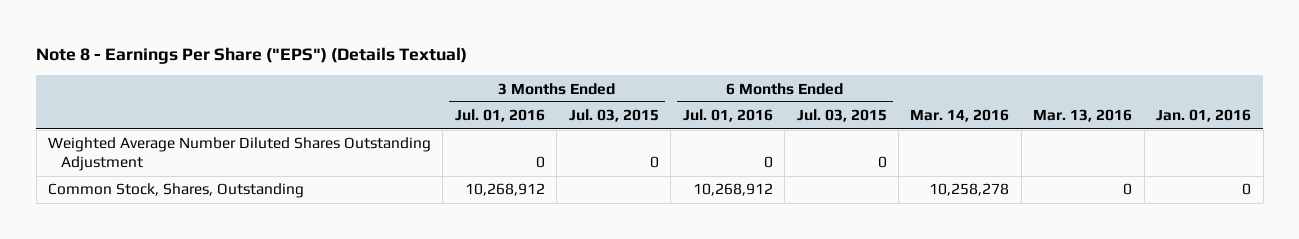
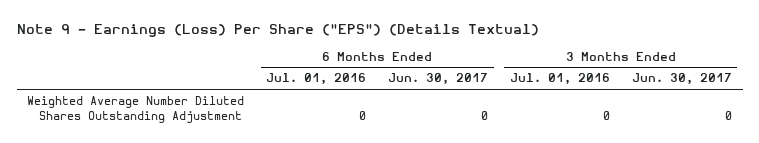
[36,46,468,64] Note 8 - Earnings Per Share ("EPS") (Details Textual) -> [16,24,539,38] Note 9 - Earnings (Loss) Per Share ("EPS") (Details Textual)
[568,109,659,123] Jul. 03, 2015 -> none
[796,109,887,123] Jul. 03, 2015 -> none
[910,109,1010,123] Mar. 14, 2016 -> none
[1033,109,1133,123] Mar. 13, 2016 -> none
[1156,109,1252,123] Jan. 01, 2016 -> none
none -> [388,73,489,86] Jun. 30, 2017
none -> [631,73,732,86] Jun. 30, 2017
[48,183,305,199] Common Stock, Shares, Outstanding -> none

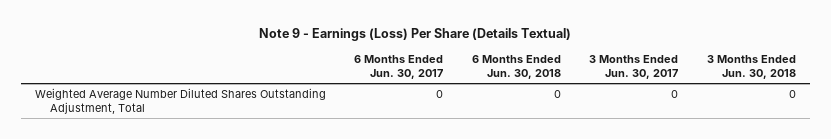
[16,24,539,38] Note 9 - Earnings (Loss) Per Share ("EPS") (Details Textual) -> [259,27,572,41] Note 9 - Earnings (Loss) Per Share (Details Textual)
[266,73,367,86] Jul. 01, 2016 -> none
[509,73,610,86] Jul. 01, 2016 -> none
none -> [471,54,561,79] 6 Months Ended Jun. 30, 2018
none -> [706,54,796,79] 3 Months Ended Jun. 30, 2018
[27,96,245,123] Weighted Average Number Diluted Shares Outstanding Adjustment -> [34,88,326,115] Weighted Average Number Diluted Shares Outstanding Adjustment, Total

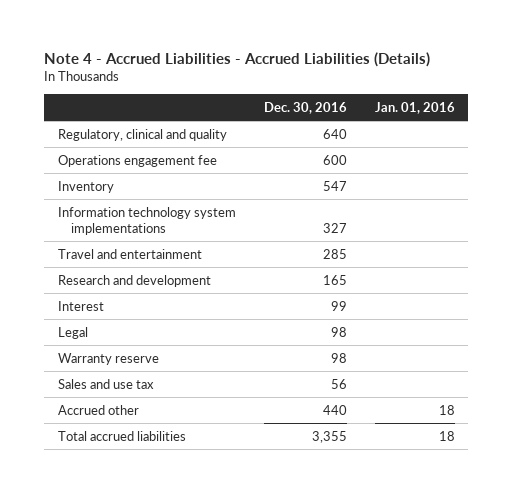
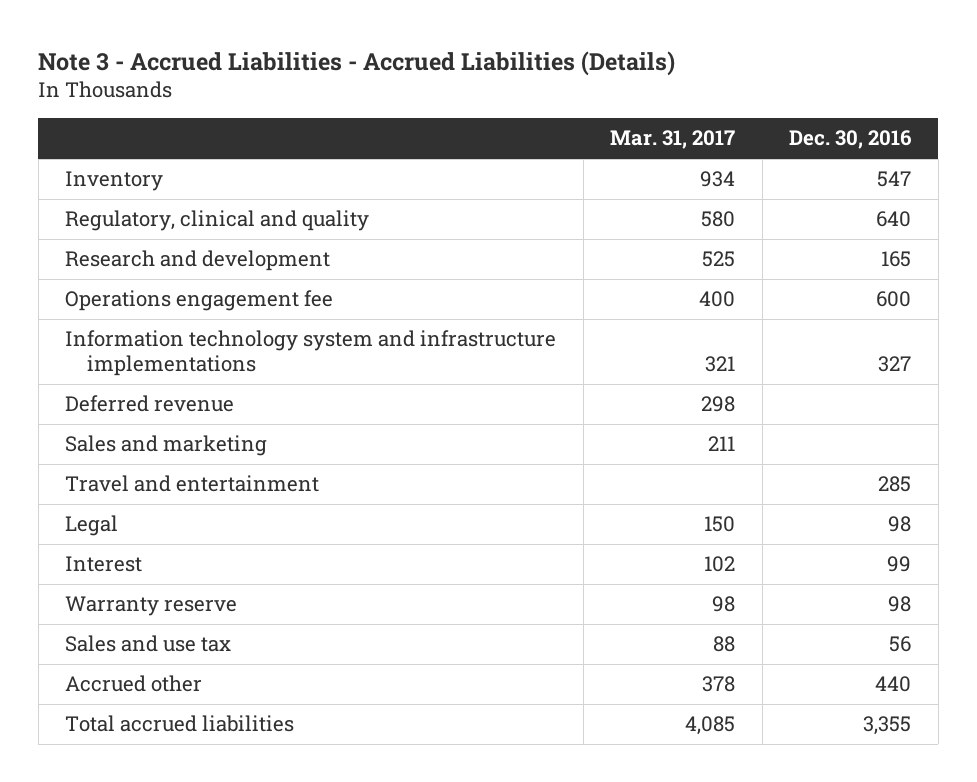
[43,51,430,67] Note 4 - Accrued Liabilities - Accrued Liabilities (Details) -> [38,51,676,77] Note 3 - Accrued Liabilities - Accrued Liabilities (Details)
[374,101,455,114] Jan. 01, 2016 -> none
none -> [610,130,736,150] Mar. 31, 2017
[57,180,114,193] Inventory -> [65,171,164,192] Inventory
[57,274,211,287] Research and development -> [65,250,331,272] Research and development
[57,206,236,235] Information technology system implementations -> [65,330,557,376] Information technology system and infrastructure implementations
none -> [65,395,235,413] Deferred revenue
none -> [65,435,268,457] Sales and marketing
[57,300,104,311] Interest -> [65,556,143,573] Interest

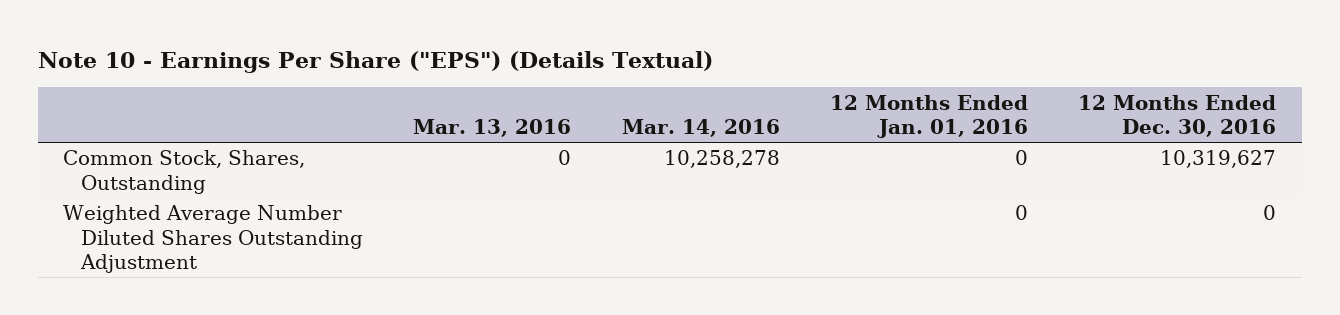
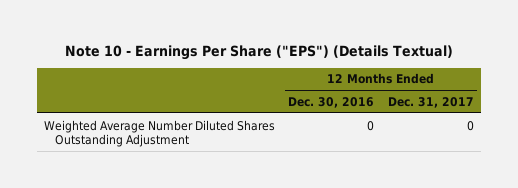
[413,119,572,138] Mar. 13, 2016 -> none
[621,119,780,138] Mar. 14, 2016 -> none
[830,94,1029,139] 12 Months Ended Jan. 01, 2016 -> none
none -> [387,96,474,108] Dec. 31, 2017
[63,150,306,194] Common Stock, Shares, Outstanding -> none

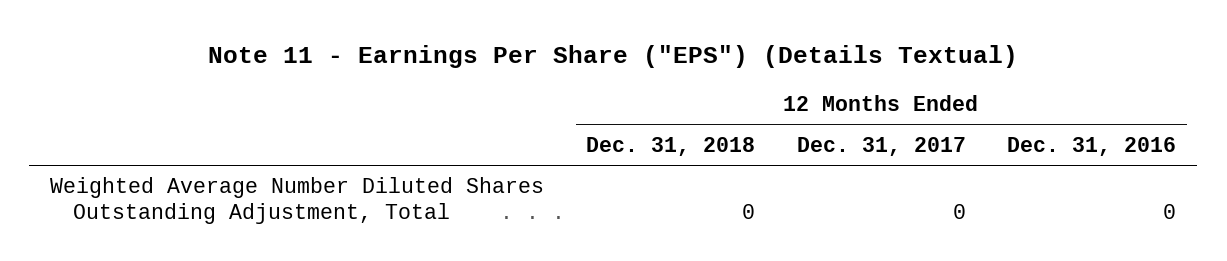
[64,44,453,60] Note 10 - Earnings Per Share ("EPS") (Details Textual) -> [208,44,1019,68] Note 11 - Earnings Per Share ("EPS") (Details Textual)
[288,96,375,108] Dec. 30, 2016 -> none
none -> [585,136,755,156] Dec. 31, 2018
none -> [1007,136,1177,156] Dec. 31, 2016
[43,119,275,148] Weighted Average Number Diluted Shares Outstanding Adjustment -> [50,177,545,224] Weighted Average Number Diluted Shares Outstanding Adjustment, Total

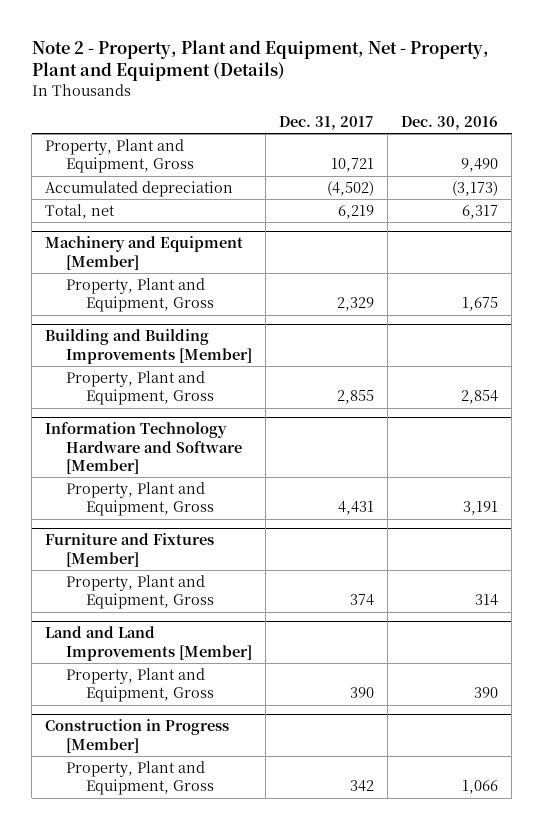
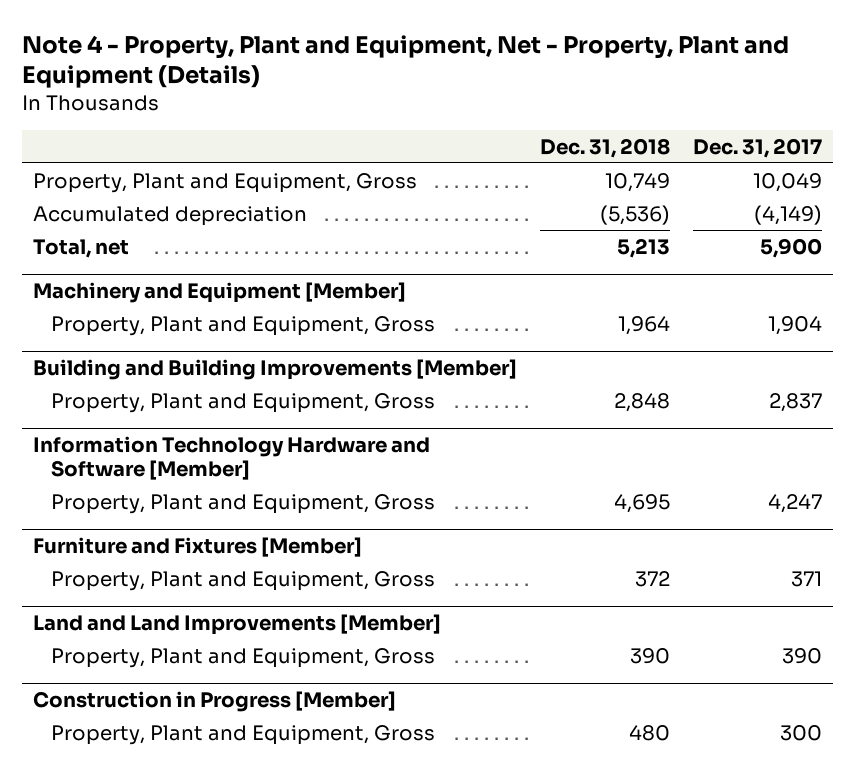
[31,39,489,82] Note 2 - Property, Plant and Equipment, Net - Property, Plant and Equipment (Details) -> [21,34,789,89] Note 4 - Property, Plant and Equipment, Net - Property, Plant and Equipment (Details)
[401,115,499,130] Dec. 30, 2016 -> none
none -> [539,137,670,158] Dec. 31, 2018
[330,158,374,173] 10,721 -> [752,172,822,192] 10,049
[326,180,374,196] (4,502) -> [753,204,822,225] (4,149)
[337,204,374,219] 6,219 -> [759,237,822,258] 5,900
[336,297,374,312] 2,329 -> [767,315,822,335] 1,904
[336,390,374,405] 2,855 -> [768,392,822,412] 2,837
[337,501,374,516] 4,431 -> [767,493,822,513] 4,247
[349,594,374,607] 374 -> [790,570,822,587] 371
[349,780,374,793] 342 -> [779,724,822,741] 300

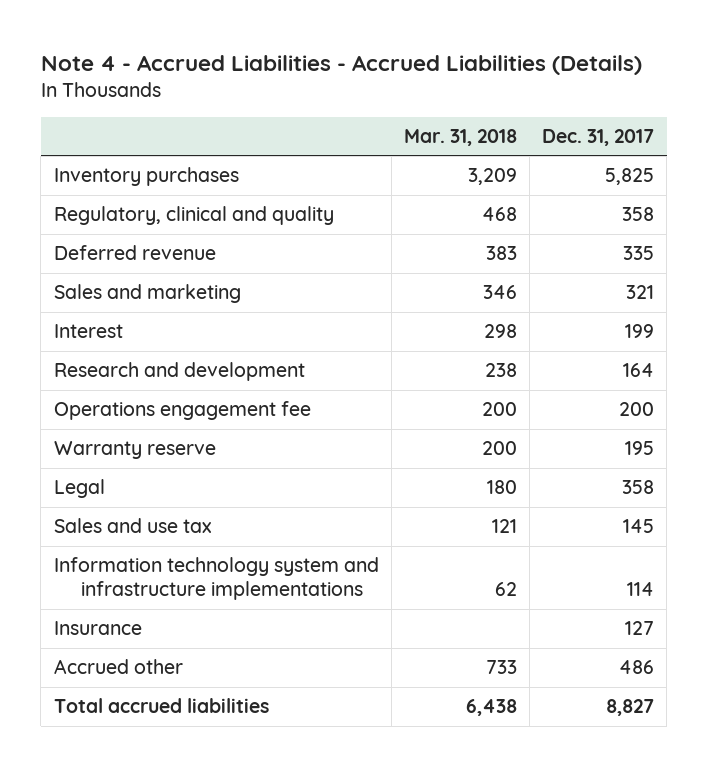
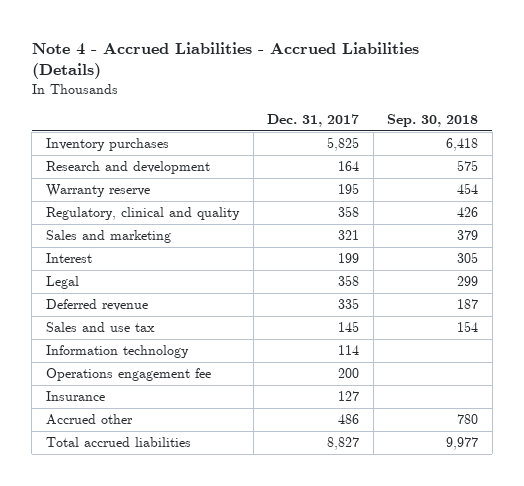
[403,129,517,147] Mar. 31, 2018 -> none
none -> [387,114,479,128] Sep. 30, 2018
[53,362,305,382] Research and development -> [45,161,210,175] Research and development
[53,441,216,460] Warranty reserve -> [45,184,150,198] Warranty reserve
[53,245,216,261] Deferred revenue -> [45,299,148,312] Deferred revenue
[53,557,379,601] Information technology system and infrastructure implementations -> [45,345,189,359] Information technology
[53,401,311,421] Operations engagement fee -> [45,368,211,382] Operations engagement fee

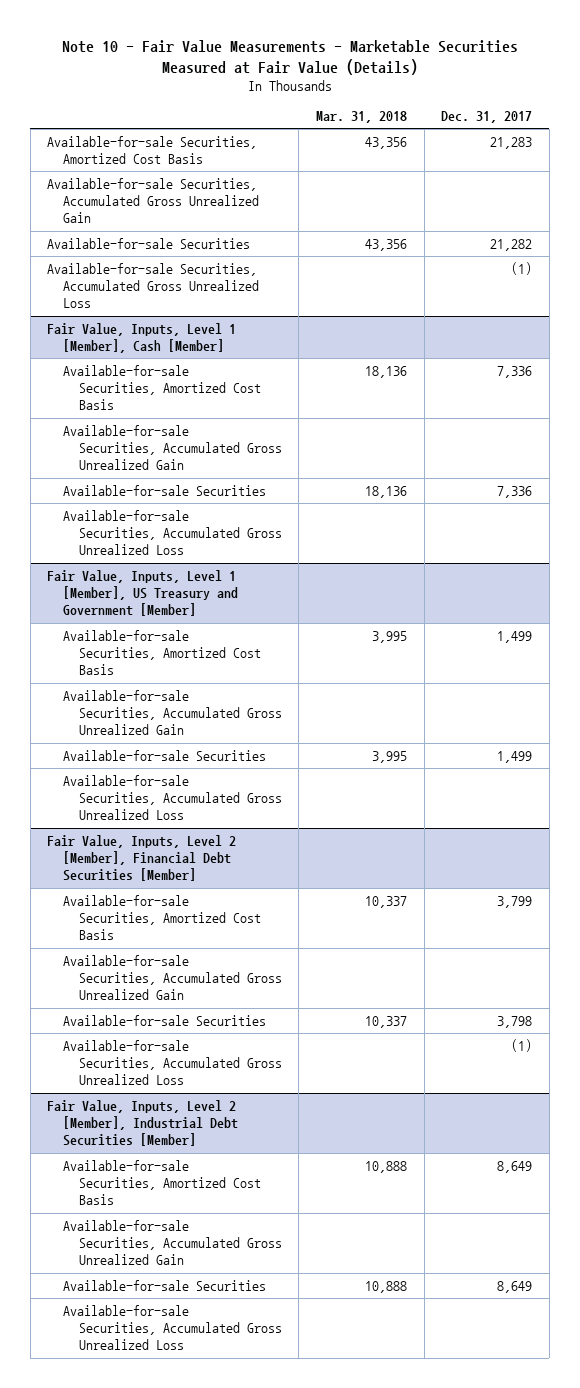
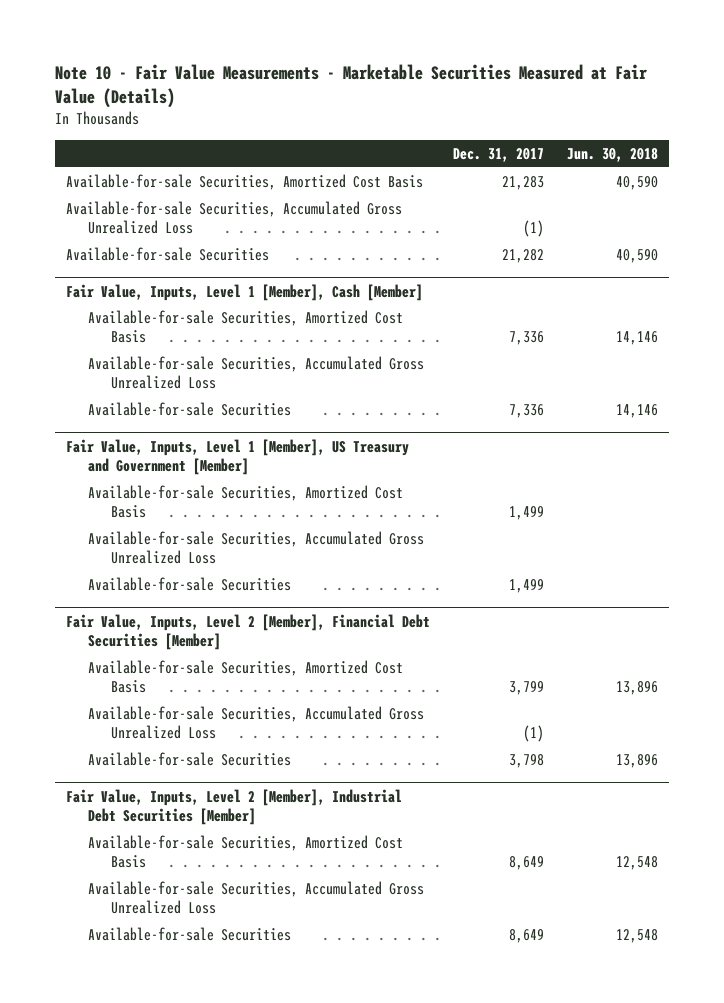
[315,110,407,123] Mar. 31, 2018 -> none
none -> [566,147,658,162] Jun. 30, 2018
[47,177,259,224] Available-for-sale Securities, Accumulated Gross Unrealized Gain -> none
[47,237,251,249] Available-for-sale Securities -> [66,246,270,261] Available-for-sale Securities
[62,424,282,471] Available-for-sale Securities, Accumulated Gross Unrealized Gain -> none
[62,484,266,496] Available-for-sale Securities -> [88,401,292,416] Available-for-sale Securities
[62,689,282,736] Available-for-sale Securities, Accumulated Gross Unrealized Gain -> none
[62,749,266,761] Available-for-sale Securities -> [88,576,292,591] Available-for-sale Securities
[62,954,282,1001] Available-for-sale Securities, Accumulated Gross Unrealized Gain -> none
[62,1014,266,1026] Available-for-sale Securities -> [88,751,292,766] Available-for-sale Securities
[62,1219,282,1266] Available-for-sale Securities, Accumulated Gross Unrealized Gain -> none
[62,1279,266,1291] Available-for-sale Securities -> [88,926,292,941] Available-for-sale Securities

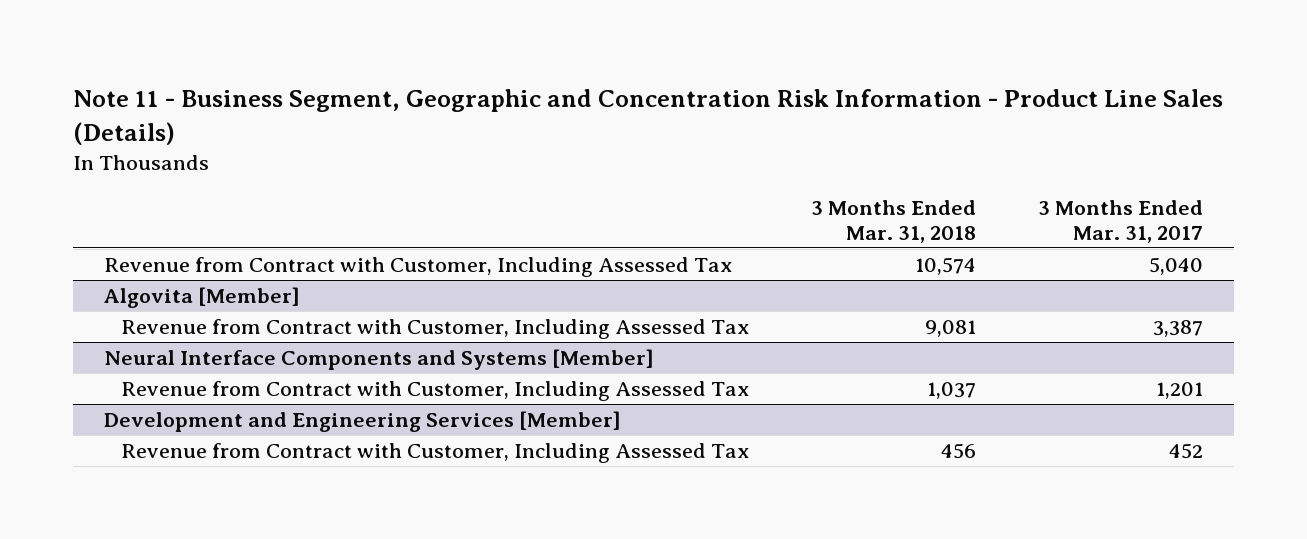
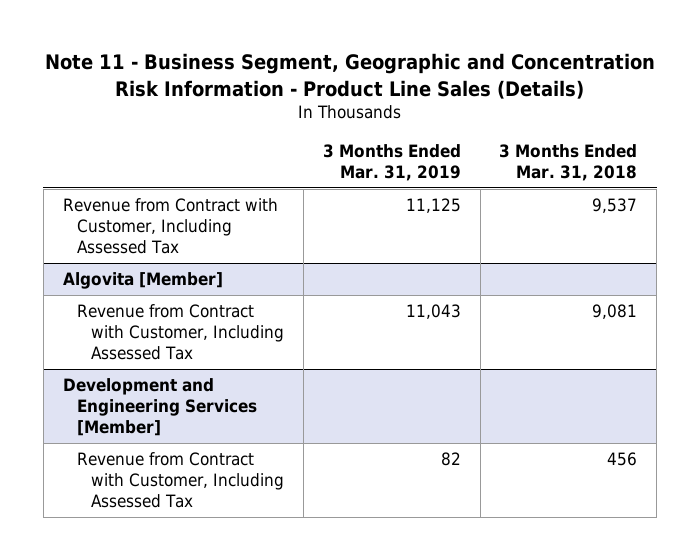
[1037,199,1203,243] 3 Months Ended Mar. 31, 2017 -> none
none -> [322,144,461,181] 3 Months Ended Mar. 31, 2019
[915,256,977,275] 10,574 -> [592,198,638,214] 9,537
[104,348,655,370] Neural Interface Components and Systems [Member] -> none
[121,380,750,401] Revenue from Contract with Customer, Including Assessed Tax -> none

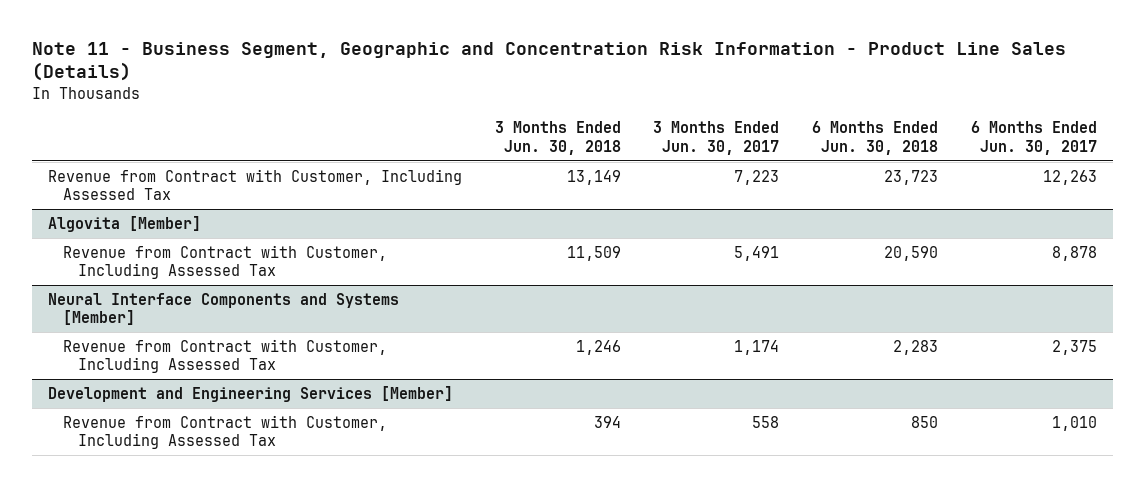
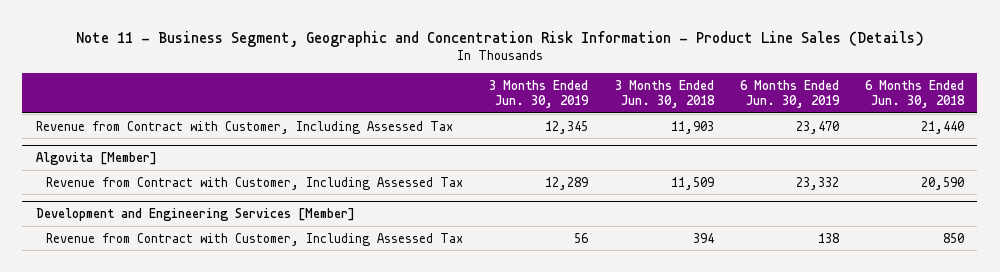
[653,121,780,155] 3 Months Ended Jun. 30, 2017 -> none
[970,121,1097,155] 6 Months Ended Jun. 30, 2017 -> none
none -> [489,79,590,108] 3 Months Ended Jun. 30, 2019
none -> [739,79,840,108] 6 Months Ended Jun. 30, 2019
[566,169,621,185] 13,149 -> [670,120,714,134] 11,903
[883,169,938,185] 23,723 -> [921,120,965,134] 21,440
[47,292,399,326] Neural Interface Components and Systems [Member] -> none
[63,338,388,374] Revenue from Contract with Customer, Including Assessed Tax -> none

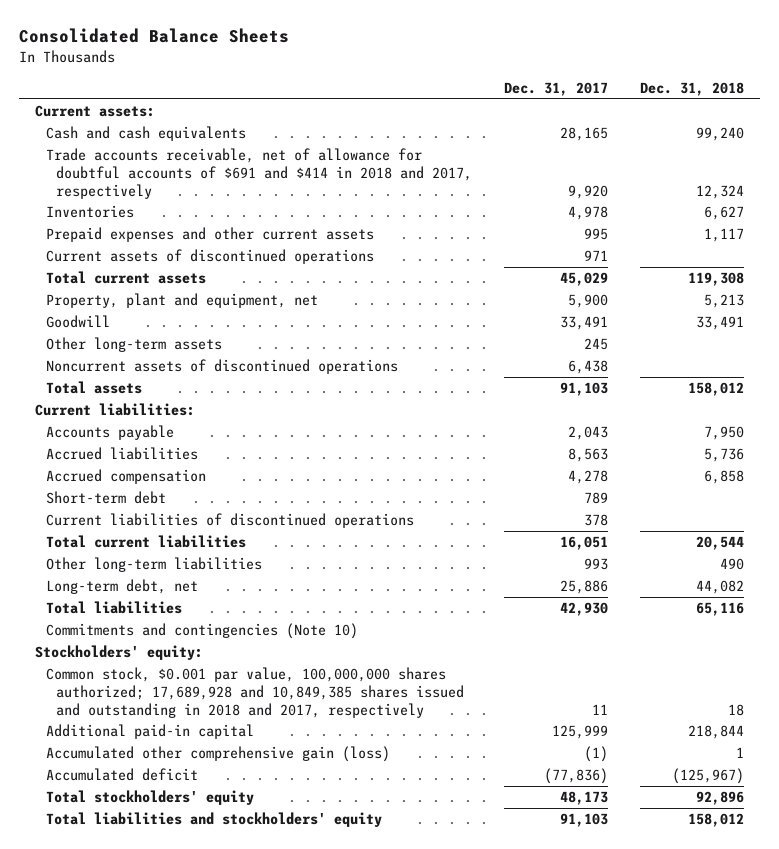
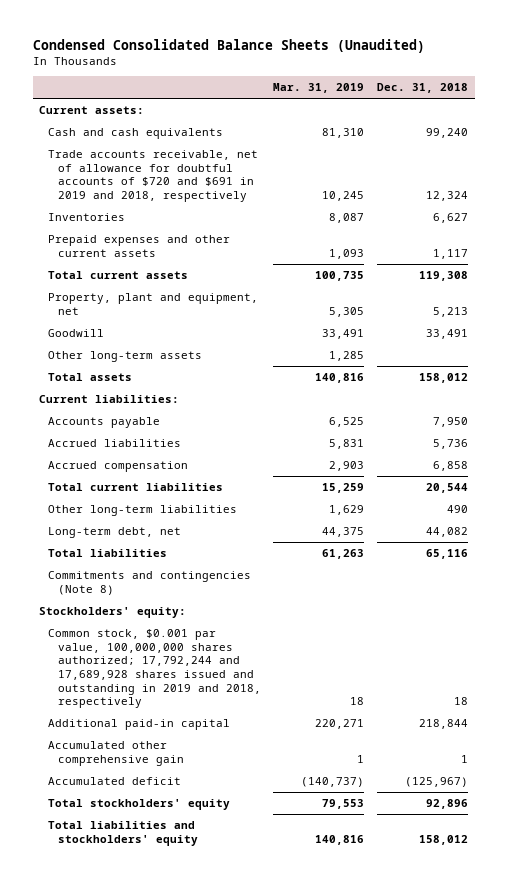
[19,28,290,44] Consolidated Balance Sheets -> [32,38,425,53] Condensed Consolidated Balance Sheets (Unaudited)
[503,81,608,96] Dec. 31, 2017 -> none
none -> [273,83,365,94] Mar. 31, 2019
[45,148,473,199] Trade accounts receivable, net of allowance for doubtful accounts of $691 and $414 in 2018 and 2017, respectively -> [48,150,259,202] Trade accounts receivable, net of allowance for doubtful accounts of $720 and $691 in 2019 and 2018, respectively
[45,249,374,265] Current assets of discontinued operations -> none
[45,359,398,375] Noncurrent assets of discontinued operations -> none
[45,491,166,505] Short-term debt -> none
[45,513,414,529] Current liabilities of discontinued operations -> none
[45,623,358,640] Commitments and contingencies (Note 10) -> [48,571,252,595] Commitments and contingencies (Note 8)
[45,667,465,718] Common stock, $0.001 par value, 100,000,000 shares authorized; 17,689,928 and 10,849,385 shares issued and outstanding in 2018 and 2017, respectively -> [48,629,261,709] Common stock, $0.001 par value, 100,000,000 shares authorized; 17,792,244 and 17,689,928 shares issued and outstanding in 2019 and 2018, respectively
[45,746,390,763] Accumulated other comprehensive gain (loss) -> [48,741,184,766] Accumulated other comprehensive gain

